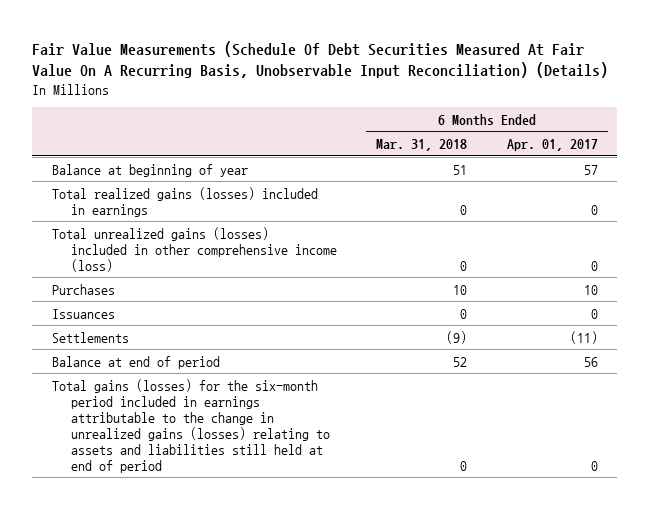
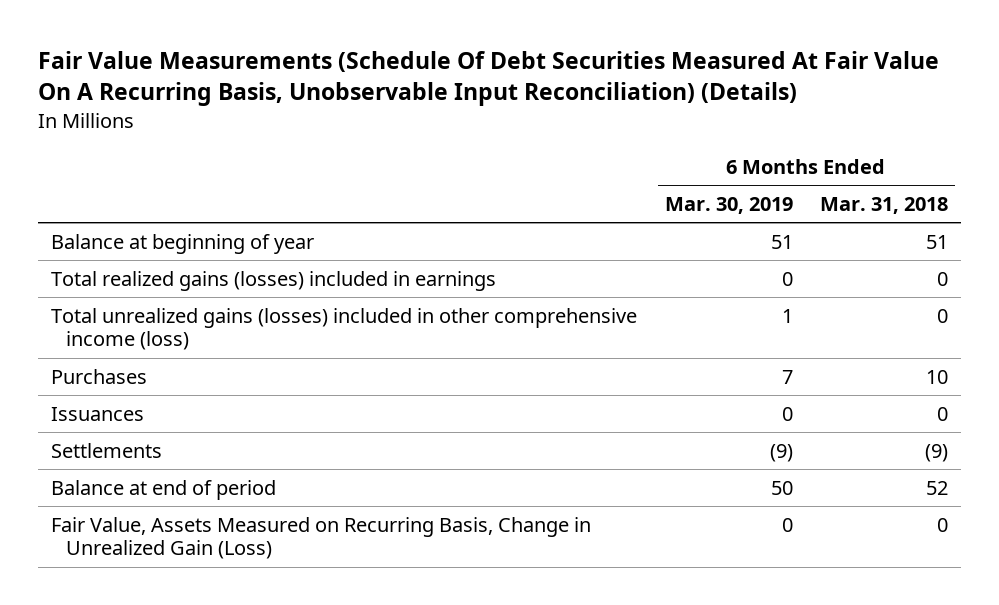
[506,139,598,152] Apr. 01, 2017 -> none
none -> [664,196,793,214] Mar. 30, 2019
[51,378,330,473] Total gains (losses) for the six-month period included in earnings attributable to the change in unrealized gains (losses) relating to assets and liabilities still held at end of period -> none
none -> [51,516,592,560] Fair Value, Assets Measured on Recurring Basis, Change in Unrealized Gain (Loss)

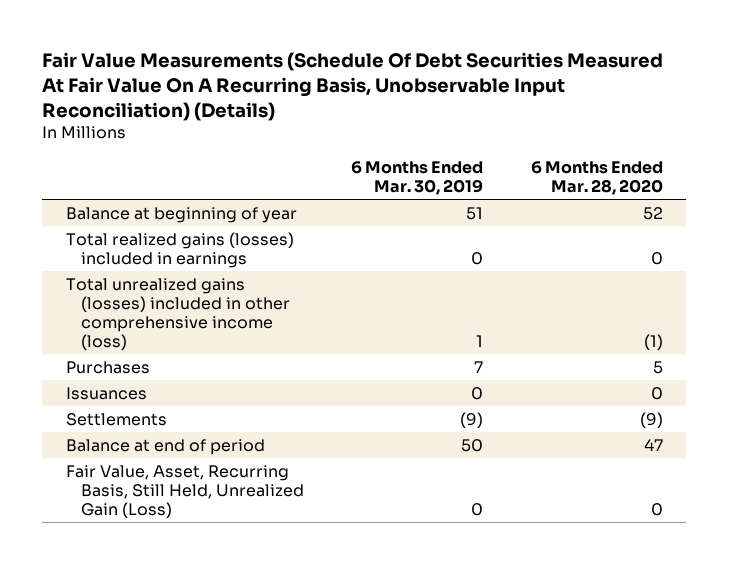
[819,196,948,214] Mar. 31, 2018 -> none
none -> [530,160,663,195] 6 Months Ended Mar. 28, 2020
[51,516,592,560] Fair Value, Assets Measured on Recurring Basis, Change in Unrealized Gain (Loss) -> [66,464,305,519] Fair Value, Asset, Recurring Basis, Still Held, Unrealized Gain (Loss)

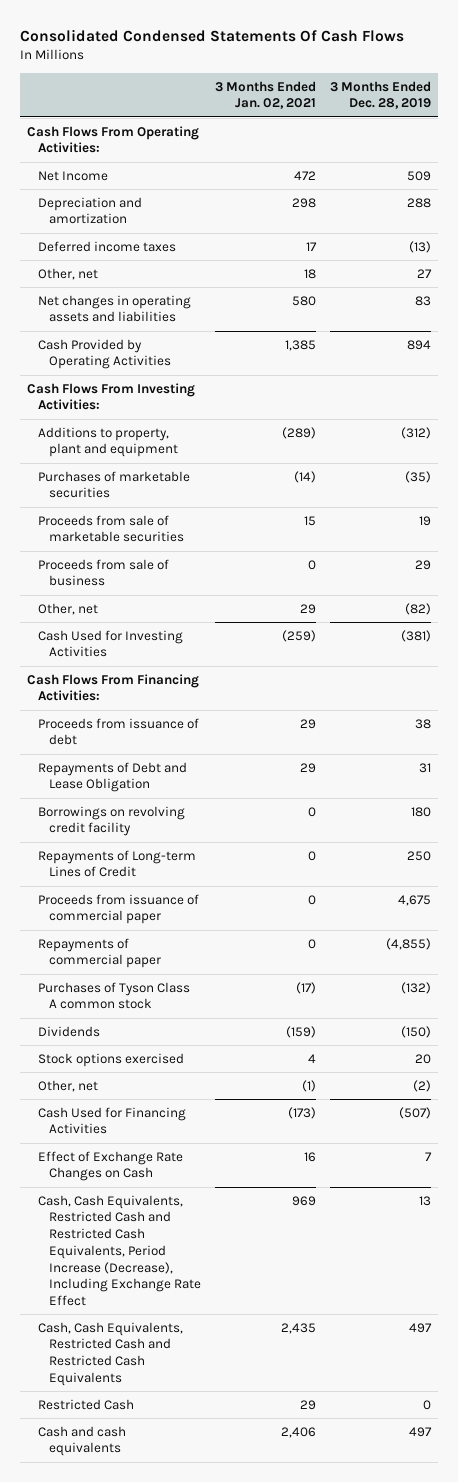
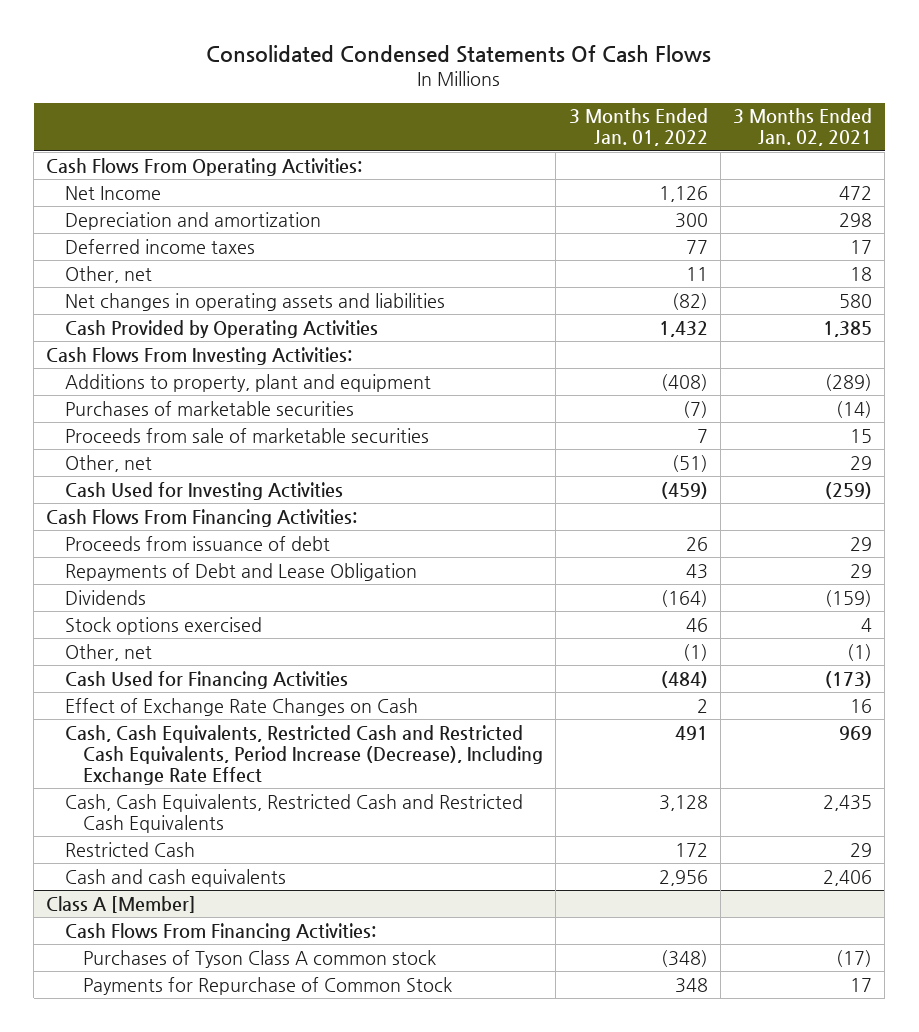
[329,80,431,110] 3 Months Ended Dec. 28, 2019 -> none
none -> [568,108,708,147] 3 Months Ended Jan. 01, 2022
[37,558,169,587] Proceeds from sale of business -> none
[37,805,185,837] Borrowings on revolving credit facility -> none
[37,849,196,878] Repayments of Long-term Lines of Credit -> none
[37,893,199,925] Proceeds from issuance of commercial paper -> none
[37,937,161,969] Repayments of commercial paper -> none
[37,981,190,1010] Purchases of Tyson Class A common stock -> none
none -> [46,895,197,913] Class A [Member]
none -> [64,922,376,941] Cash Flows From Financing Activities:
none -> [82,949,436,968] Purchases of Tyson Class A common stock
none -> [82,976,452,995] Payments for Repurchase of Common Stock

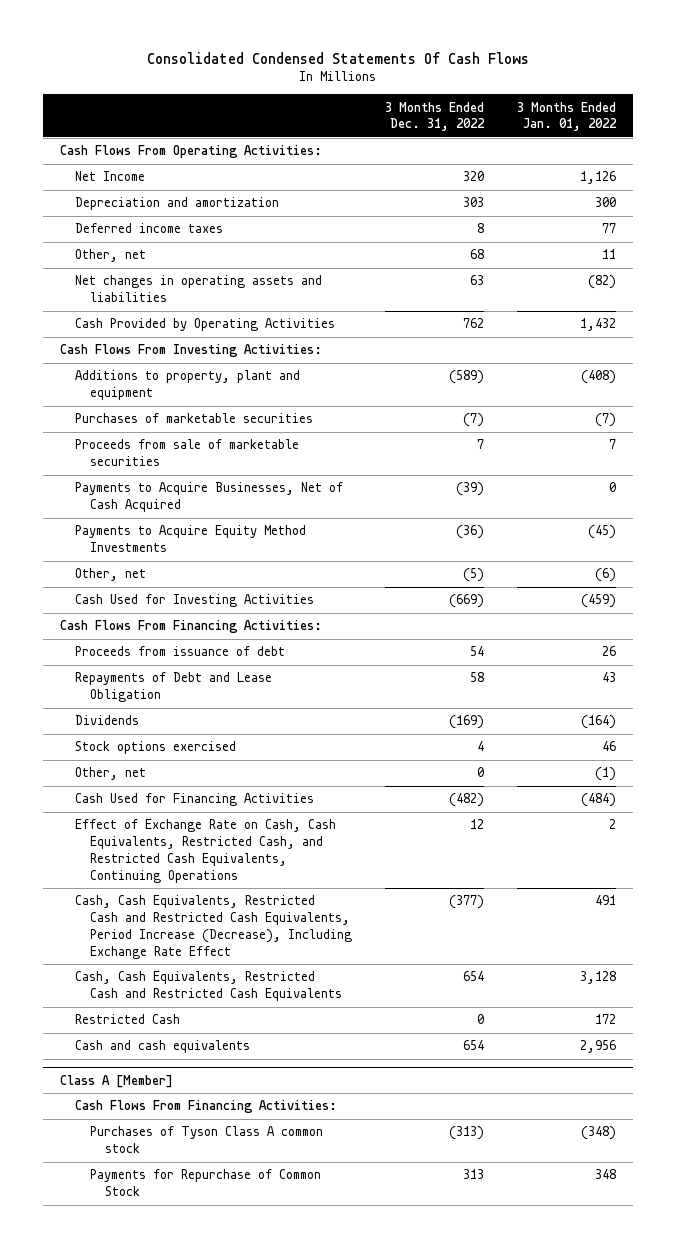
[733,108,873,147] 3 Months Ended Jan. 02, 2021 -> none
none -> [385,101,486,132] 3 Months Ended Dec. 31, 2022
none -> [74,482,343,513] Payments to Acquire Businesses, Net of Cash Acquired
none -> [74,525,306,553] Payments to Acquire Equity Method Investments
[671,454,708,472] (51) -> [595,568,617,583] (6)
[64,697,418,716] Effect of Exchange Rate Changes on Cash -> [74,819,336,883] Effect of Exchange Rate on Cash, Cash Equivalents, Restricted Cash, and Restricted Cash Equivalents, Continuing Operations

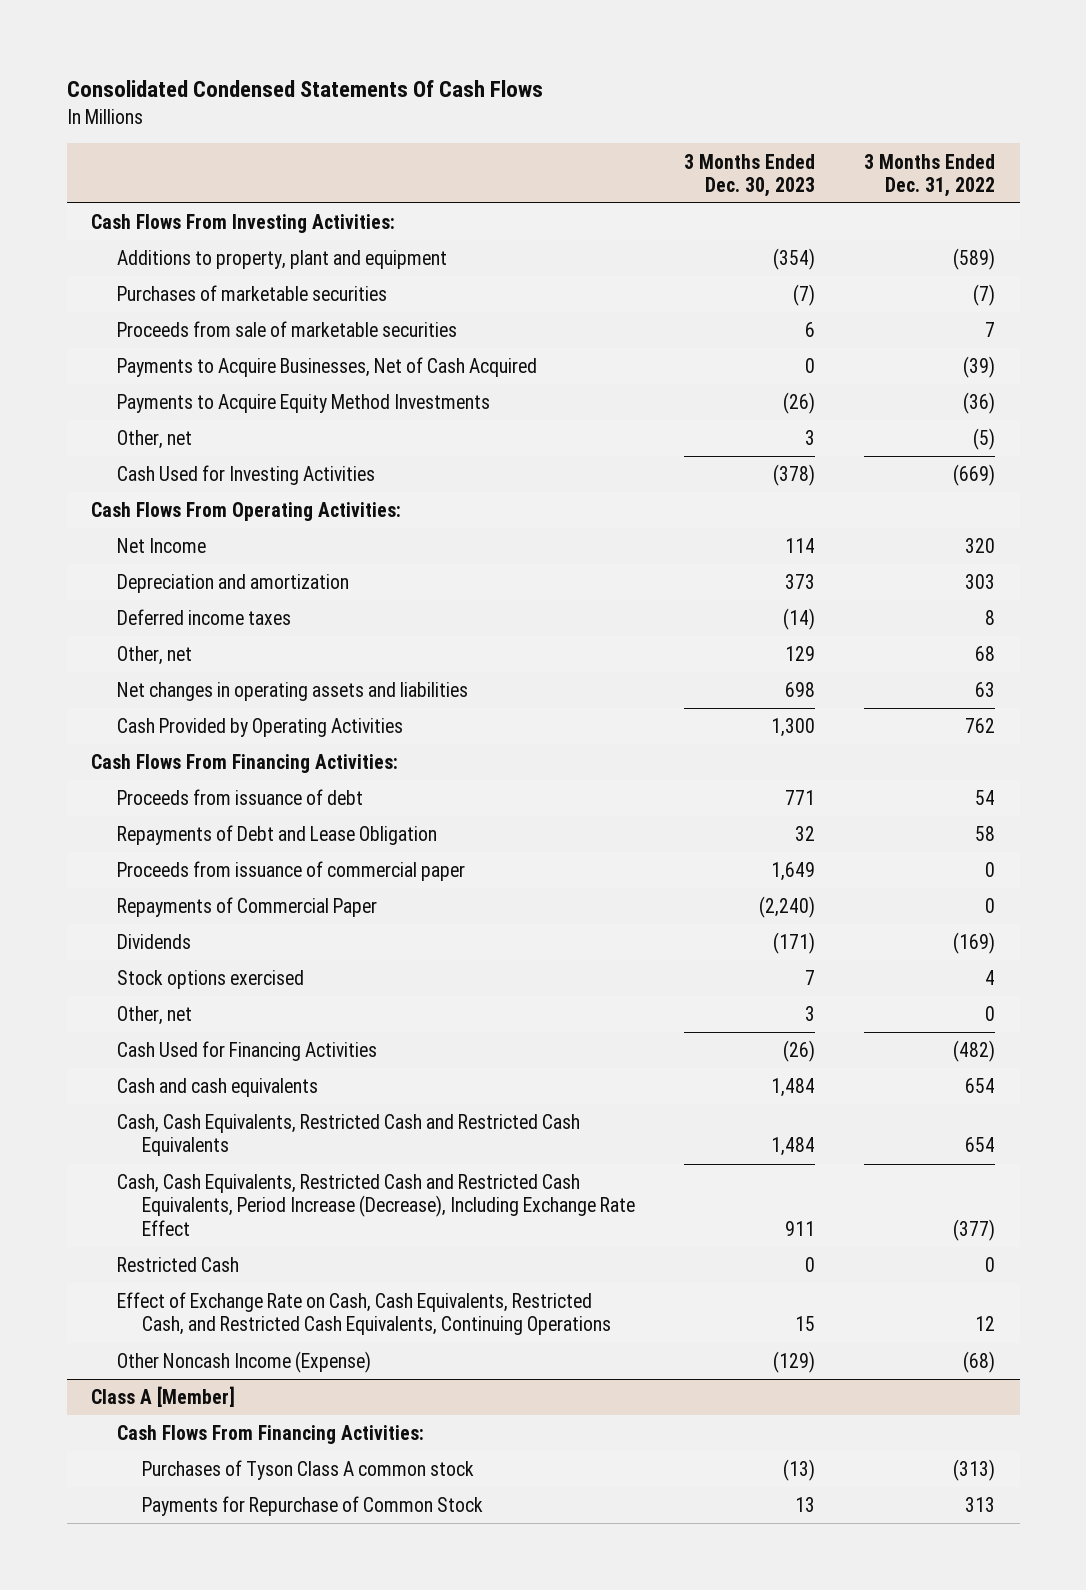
[517,101,618,132] 3 Months Ended Jan. 01, 2022 -> none
none -> [684,153,816,197] 3 Months Ended Dec. 30, 2023
[60,145,323,159] Cash Flows From Operating Activities: -> [91,502,402,522] Cash Flows From Operating Activities:
[74,171,145,182] Net Income -> [116,538,206,554] Net Income
[74,197,279,211] Depreciation and amortization -> [116,574,349,594] Depreciation and amortization
[74,223,223,234] Deferred income taxes -> [116,609,291,626] Deferred income taxes
[74,249,146,263] Other, net -> [116,646,192,666] Other, net
[74,275,322,303] Net changes in operating assets and liabilities -> [116,682,468,702] Net changes in operating assets and liabilities
[74,318,335,332] Cash Provided by Operating Activities -> [116,718,403,738] Cash Provided by Operating Activities
none -> [116,861,465,882] Proceeds from issuance of commercial paper
none -> [116,897,377,918] Repayments of Commercial Paper
[74,1040,250,1054] Cash and cash equivalents -> [116,1078,318,1098] Cash and cash equivalents
[74,895,352,959] Cash, Cash Equivalents, Restricted Cash and Restricted Cash Equivalents, Period Increase (Decrease), Including Exchange Rate Effect -> [116,1174,635,1236] Cash, Cash Equivalents, Restricted Cash and Restricted Cash Equivalents, Period Increase (Decrease), Including Exchange Rate Effect
[74,819,336,883] Effect of Exchange Rate on Cash, Cash Equivalents, Restricted Cash, and Restricted Cash Equivalents, Continuing Operations -> [116,1292,611,1336] Effect of Exchange Rate on Cash, Cash Equivalents, Restricted Cash, and Restricted Cash Equivalents, Continuing Operations
none -> [116,1351,371,1374] Other Noncash Income (Expense)

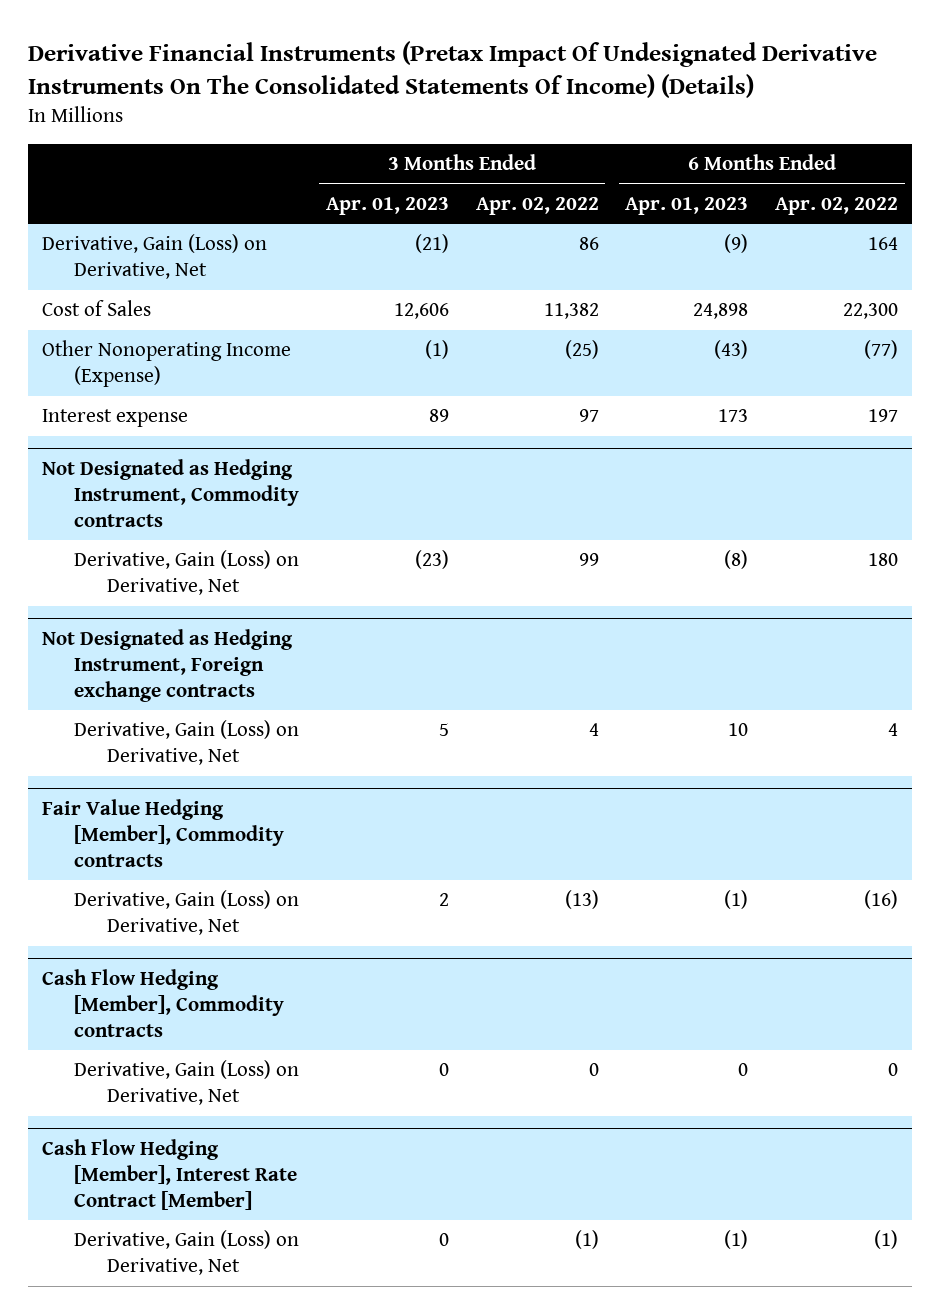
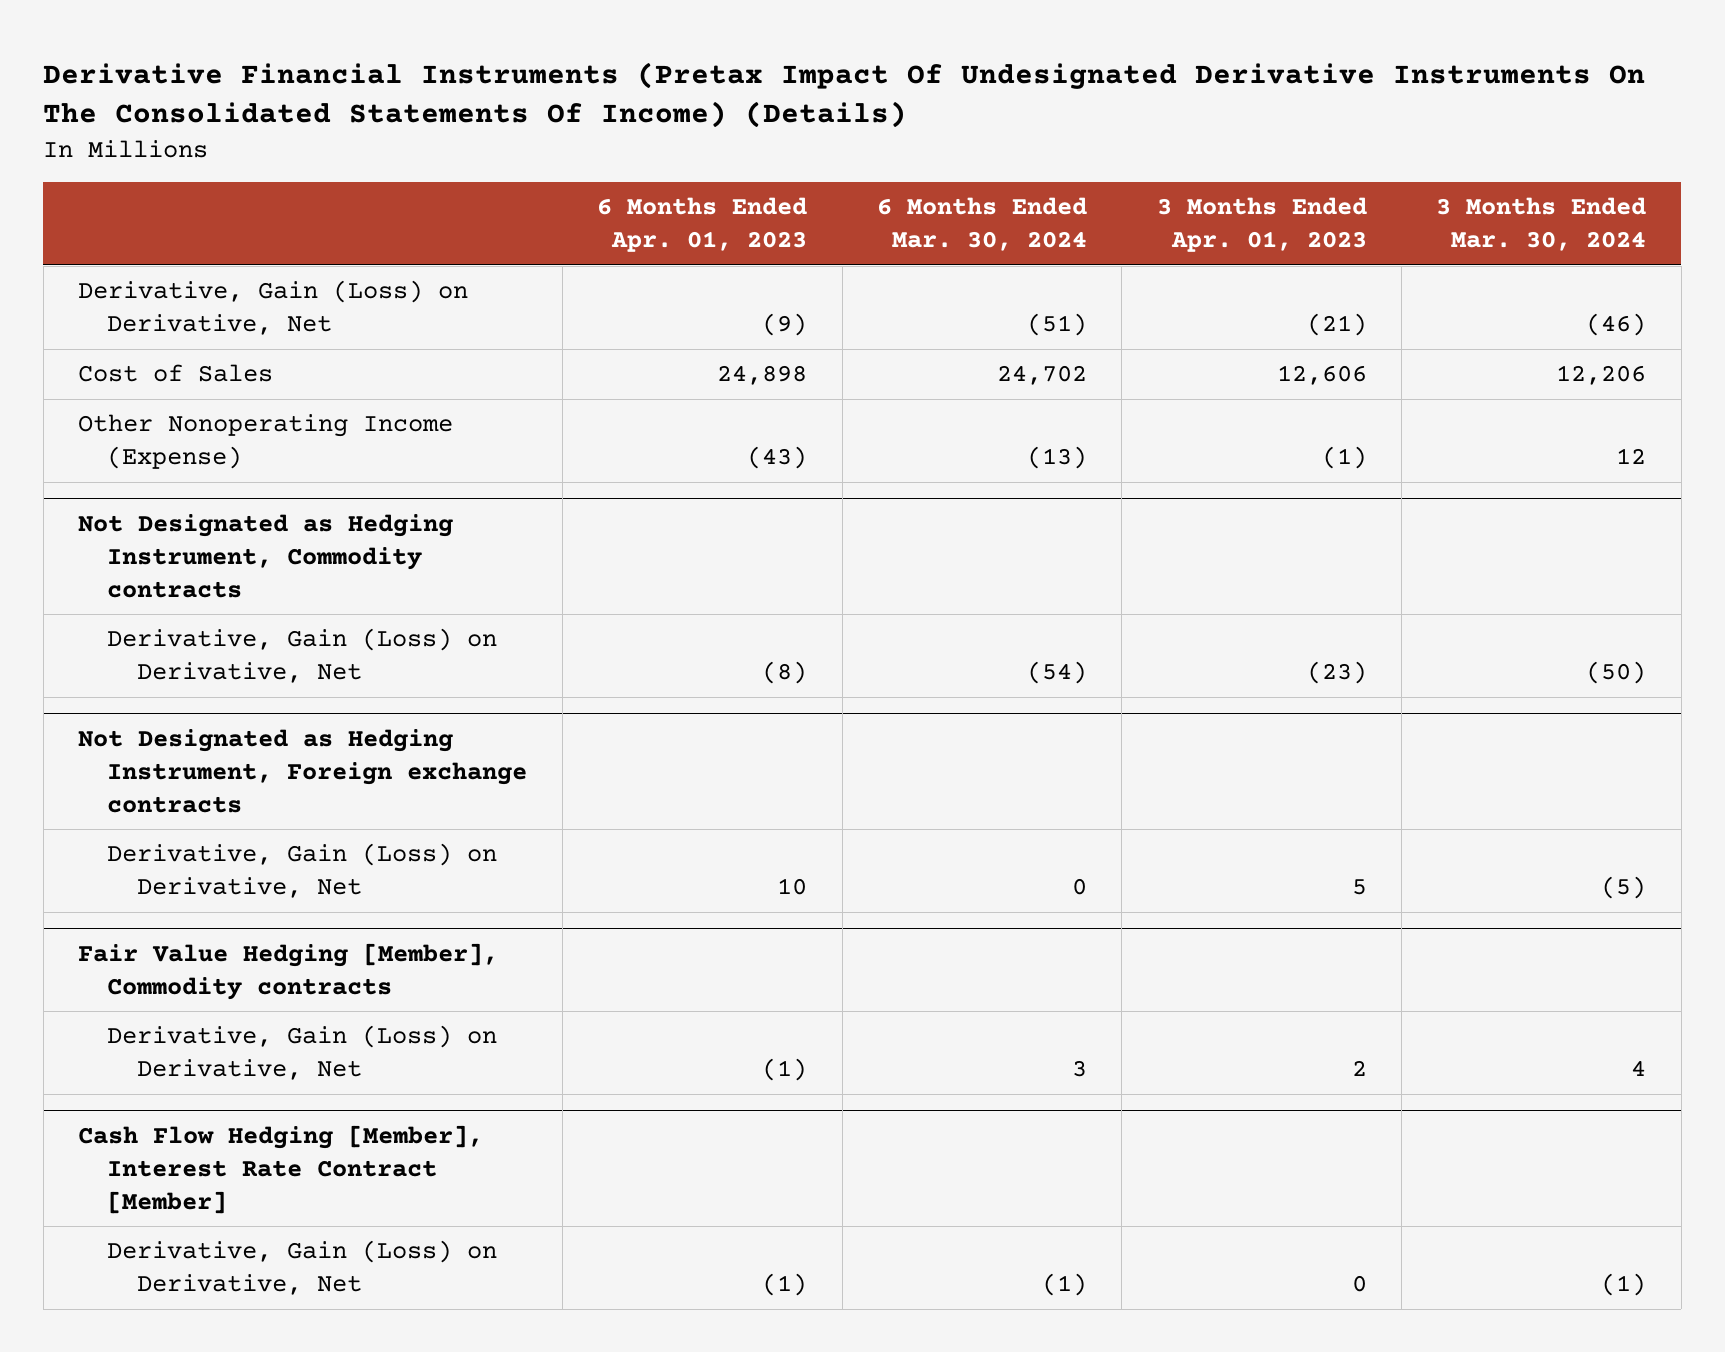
[475,196,599,215] Apr. 02, 2022 -> none
[775,196,899,215] Apr. 02, 2022 -> none
none -> [876,197,1087,252] 6 Months Ended Mar. 30, 2024
none -> [1436,197,1647,252] 3 Months Ended Mar. 30, 2024
[41,409,188,428] Interest expense -> none
[41,969,285,1037] Cash Flow Hedging [Member], Commodity contracts -> none
[74,1060,300,1106] Derivative, Gain (Loss) on Derivative, Net -> none

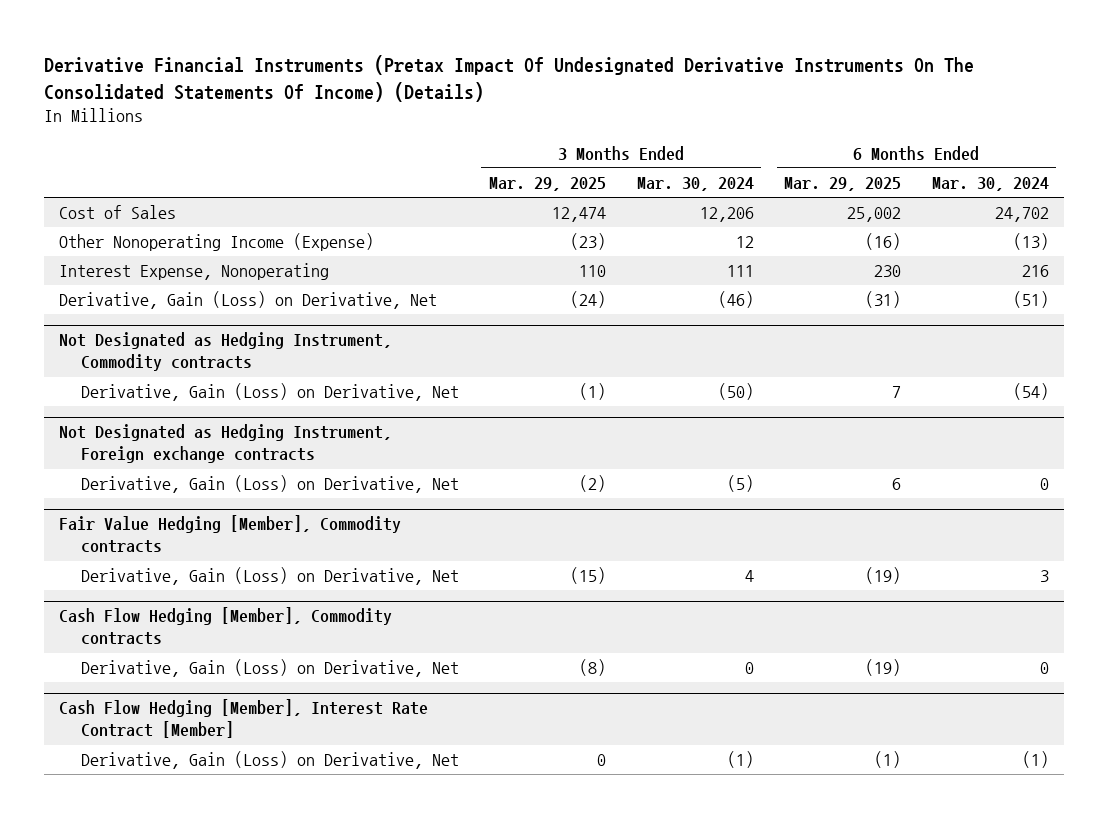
[597,197,808,253] 6 Months Ended Apr. 01, 2023 -> none
[1156,197,1367,253] 3 Months Ended Apr. 01, 2023 -> none
none -> [489,177,607,192] Mar. 29, 2025
none -> [784,177,902,192] Mar. 29, 2025
none -> [59,263,330,281] Interest Expense, Nonoperating
[78,280,469,336] Derivative, Gain (Loss) on Derivative, Net -> [59,291,438,310] Derivative, Gain (Loss) on Derivative, Net
none -> [59,607,393,646] Cash Flow Hedging [Member], Commodity contracts
none -> [80,659,459,678] Derivative, Gain (Loss) on Derivative, Net

